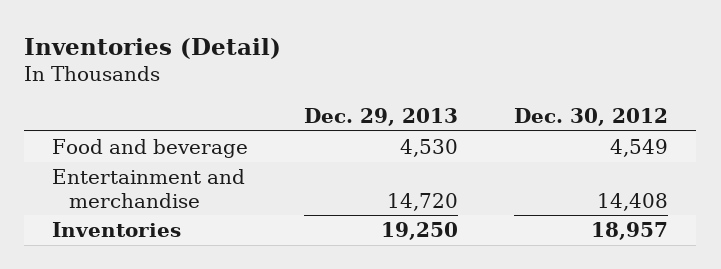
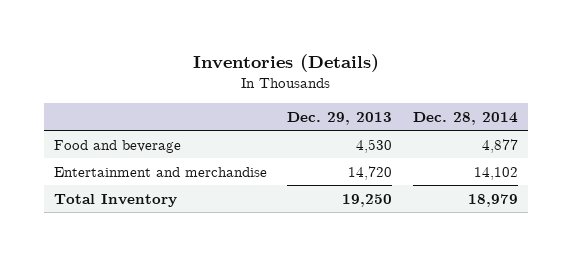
[24,37,282,59] Inventories (Detail) -> [192,53,379,72] Inventories (Details)
[514,107,669,126] Dec. 30, 2012 -> none
none -> [412,111,518,125] Dec. 28, 2014
[52,222,182,238] Inventories -> [54,193,178,207] Total Inventory

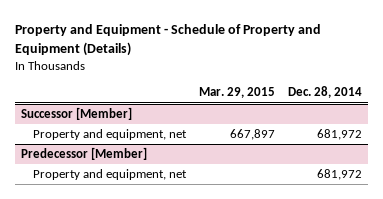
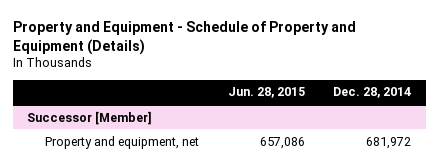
[199,87,276,99] Mar. 29, 2015 -> none
none -> [227,87,305,99] Jun. 28, 2015
[21,147,148,161] Predecessor [Member] -> none
[33,169,188,181] Property and equipment, net -> none

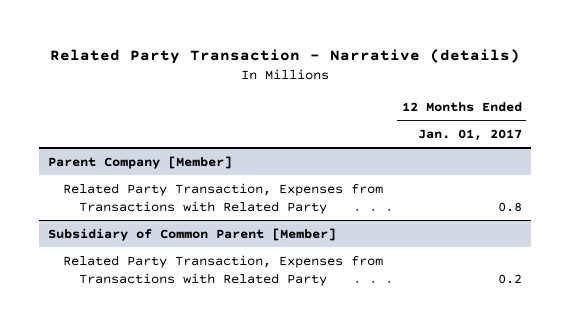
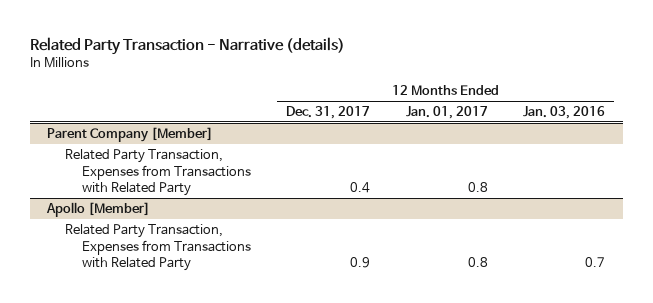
none -> [286,106,371,120] Dec. 31, 2017
none -> [523,106,606,120] Jan. 03, 2016
[47,227,336,241] Subsidiary of Common Parent [Member] -> none
none -> [46,202,151,218] Apollo [Member]
[497,273,522,284] 0.2 -> [467,256,488,267] 0.8

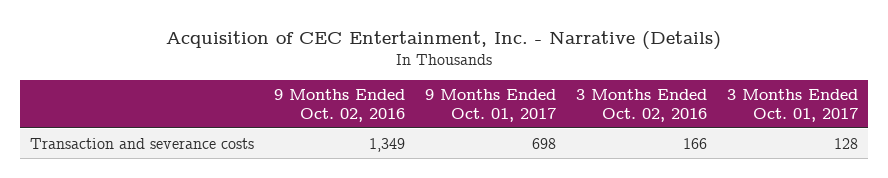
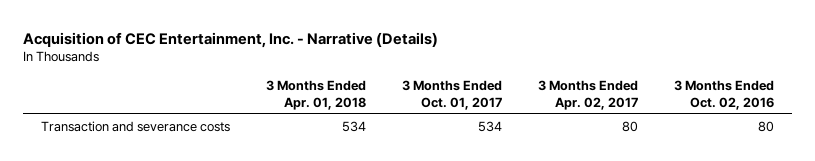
[274,89,406,122] 9 Months Ended Oct. 02, 2016 -> none
[424,89,556,122] 9 Months Ended Oct. 01, 2017 -> none
none -> [266,80,367,110] 3 Months Ended Apr. 01, 2018
none -> [538,80,639,110] 3 Months Ended Apr. 02, 2017
[682,137,707,149] 166 -> [757,121,774,133] 80
[833,137,858,149] 128 -> [478,121,503,133] 534

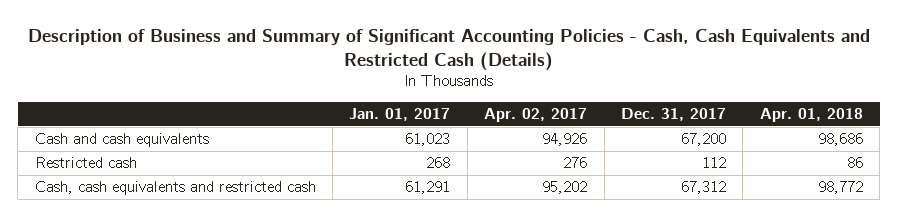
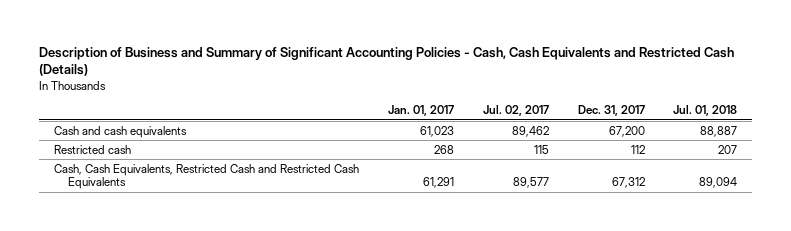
[484,108,588,123] Apr. 02, 2017 -> none
[759,108,863,123] Apr. 01, 2018 -> none
none -> [482,105,549,117] Jul. 02, 2017
none -> [673,105,738,117] Jul. 01, 2018
[34,181,316,196] Cash, cash equivalents and restricted cash -> [53,163,359,190] Cash, Cash Equivalents, Restricted Cash and Restricted Cash Equivalents

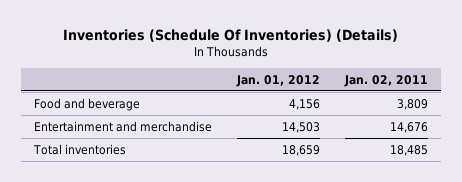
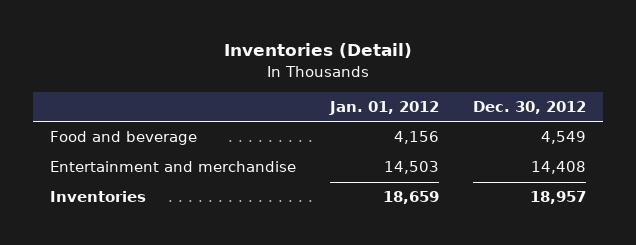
[62,28,398,42] Inventories (Schedule Of Inventories) (Details) -> [224,43,413,59] Inventories (Detail)
[344,74,429,87] Jan. 02, 2011 -> none
none -> [473,100,587,114] Dec. 30, 2012
[32,143,126,155] Total inventories -> [50,191,147,203] Inventories

